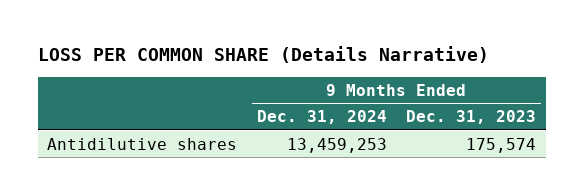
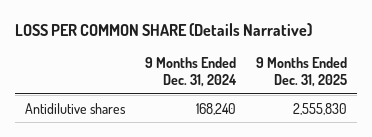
[406,109,537,124] Dec. 31, 2023 -> none
none -> [255,57,347,88] 9 Months Ended Dec. 31, 2025
[286,137,387,153] 13,459,253 -> [195,102,236,115] 168,240

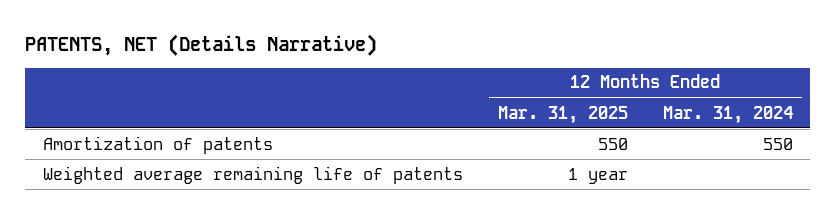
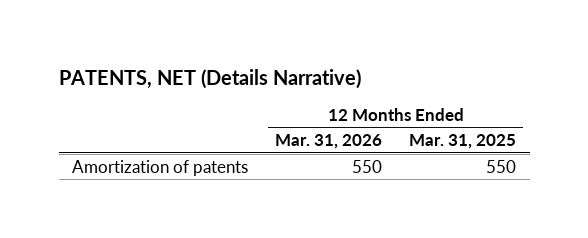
[662,105,793,124] Mar. 31, 2024 -> none
none -> [275,134,383,150] Mar. 31, 2026
[42,165,463,184] Weighted average remaining life of patents -> none

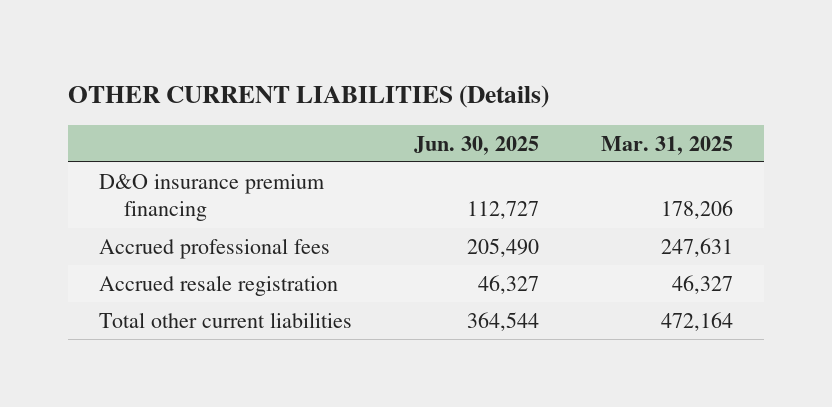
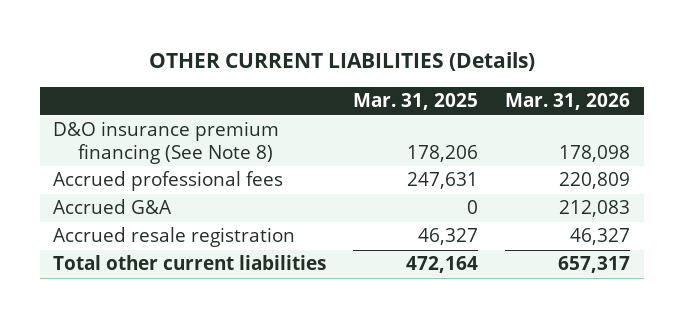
[414,135,540,155] Jun. 30, 2025 -> none
none -> [505,93,631,111] Mar. 31, 2026
[99,173,326,222] D&O insurance premium financing -> [53,121,280,164] D&O insurance premium financing (See Note 8)
none -> [53,199,173,215] Accrued G&A

